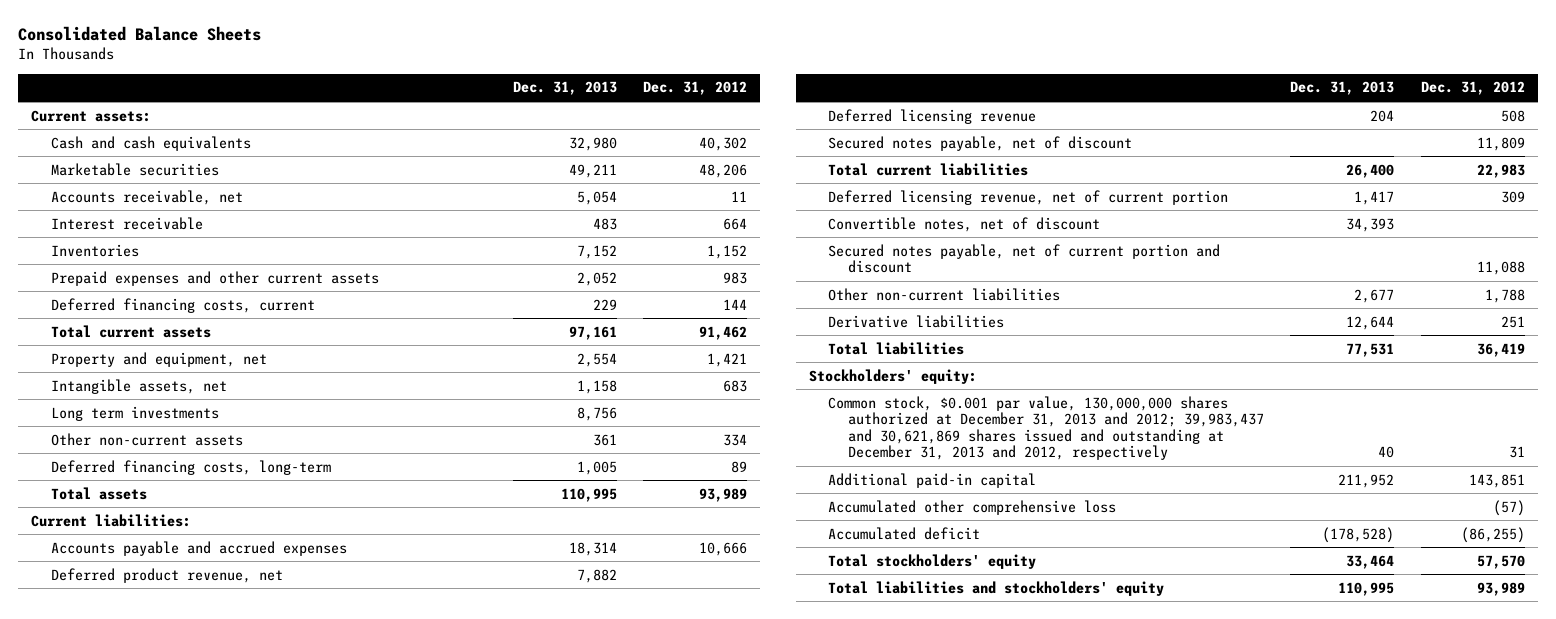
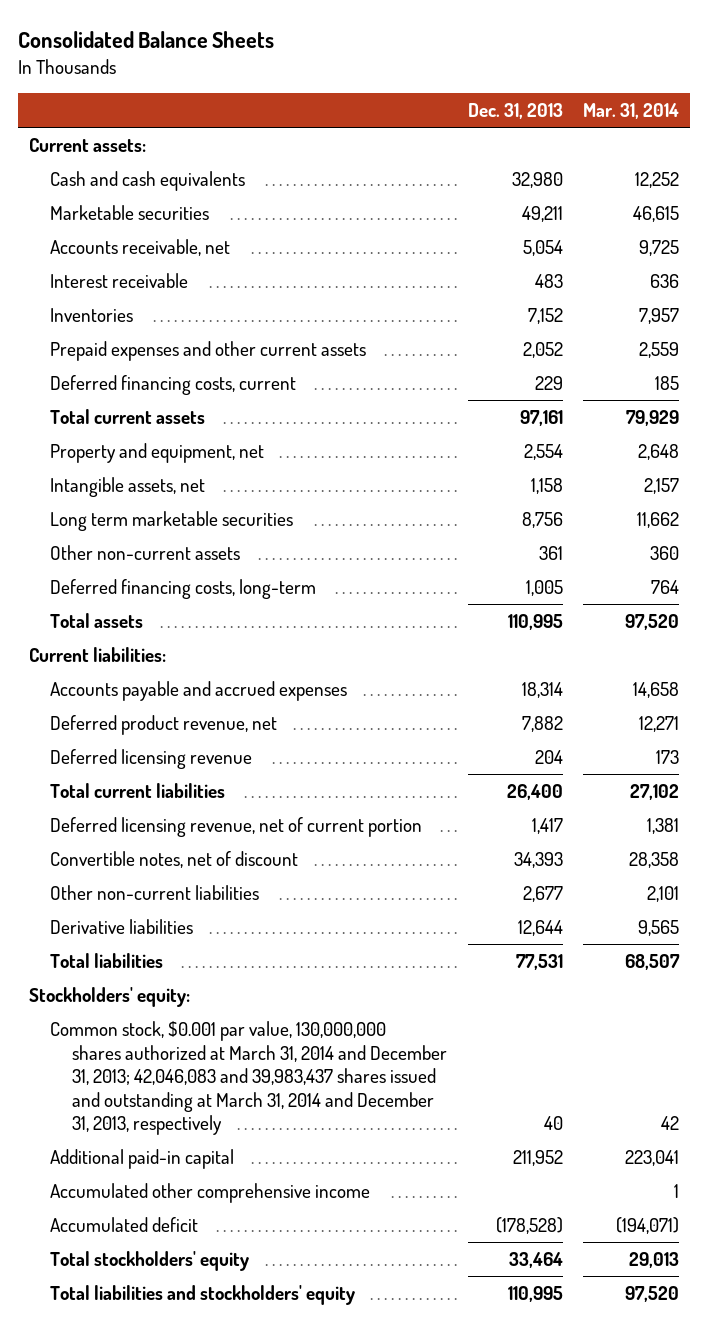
[642,81,747,96] Dec. 31, 2012 -> none
none -> [583,103,680,120] Mar. 31, 2014
[50,405,219,421] Long term investments -> [50,510,294,531] Long term marketable securities
[828,135,1133,151] Secured notes payable, net of discount -> none
[828,243,1221,274] Secured notes payable, net of current portion and discount -> none
[828,395,1265,460] Common stock, $0.001 par value, 130,000,000 shares authorized at December 31, 2013 and 2012; 39,983,437 and 30,621,869 shares issued and outstanding at December 31, 2013 and 2012, respectively -> [50,1020,448,1136] Common stock, $0.001 par value, 130,000,000 shares authorized at March 31, 2014 and December 31, 2013; 42,046,083 and 39,983,437 shares issued and outstanding at March 31, 2014 and December 31, 2013, respectively
[828,499,1117,515] Accumulated other comprehensive loss -> [50,1182,371,1203] Accumulated other comprehensive income

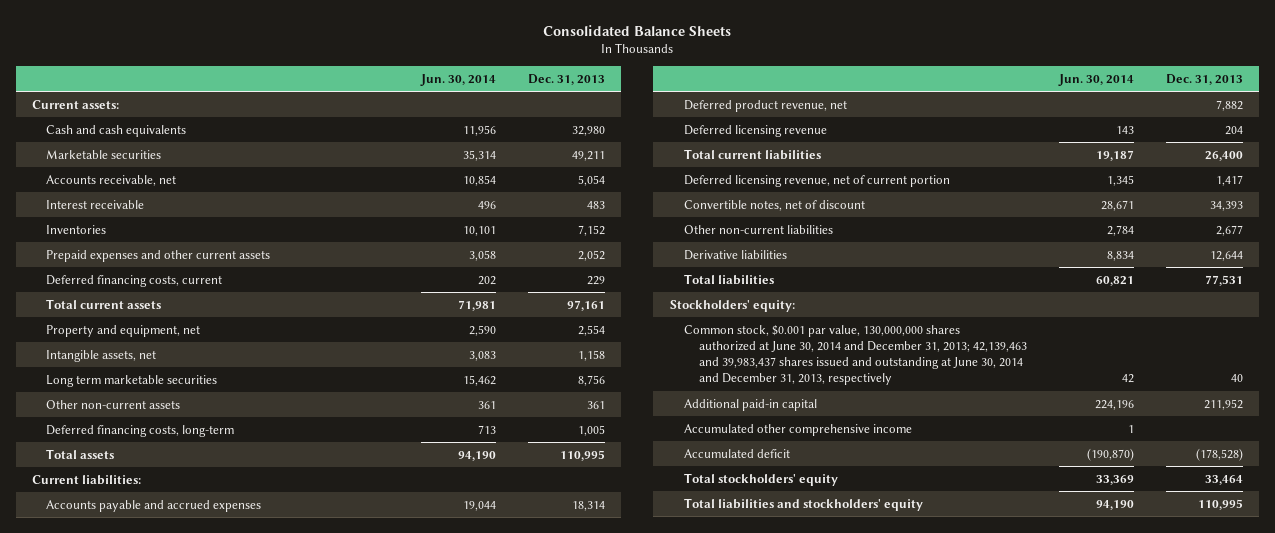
[583,103,680,120] Mar. 31, 2014 -> none
none -> [420,73,497,86] Jun. 30, 2014
[50,1020,448,1136] Common stock, $0.001 par value, 130,000,000 shares authorized at March 31, 2014 and December 31, 2013; 42,046,083 and 39,983,437 shares issued and outstanding at March 31, 2014 and December 31, 2013, respectively -> [684,324,1027,386] Common stock, $0.001 par value, 130,000,000 shares authorized at June 30, 2014 and December 31, 2013; 42,139,463 and 39,983,437 shares issued and outstanding at June 30, 2014 and December 31, 2013, respectively

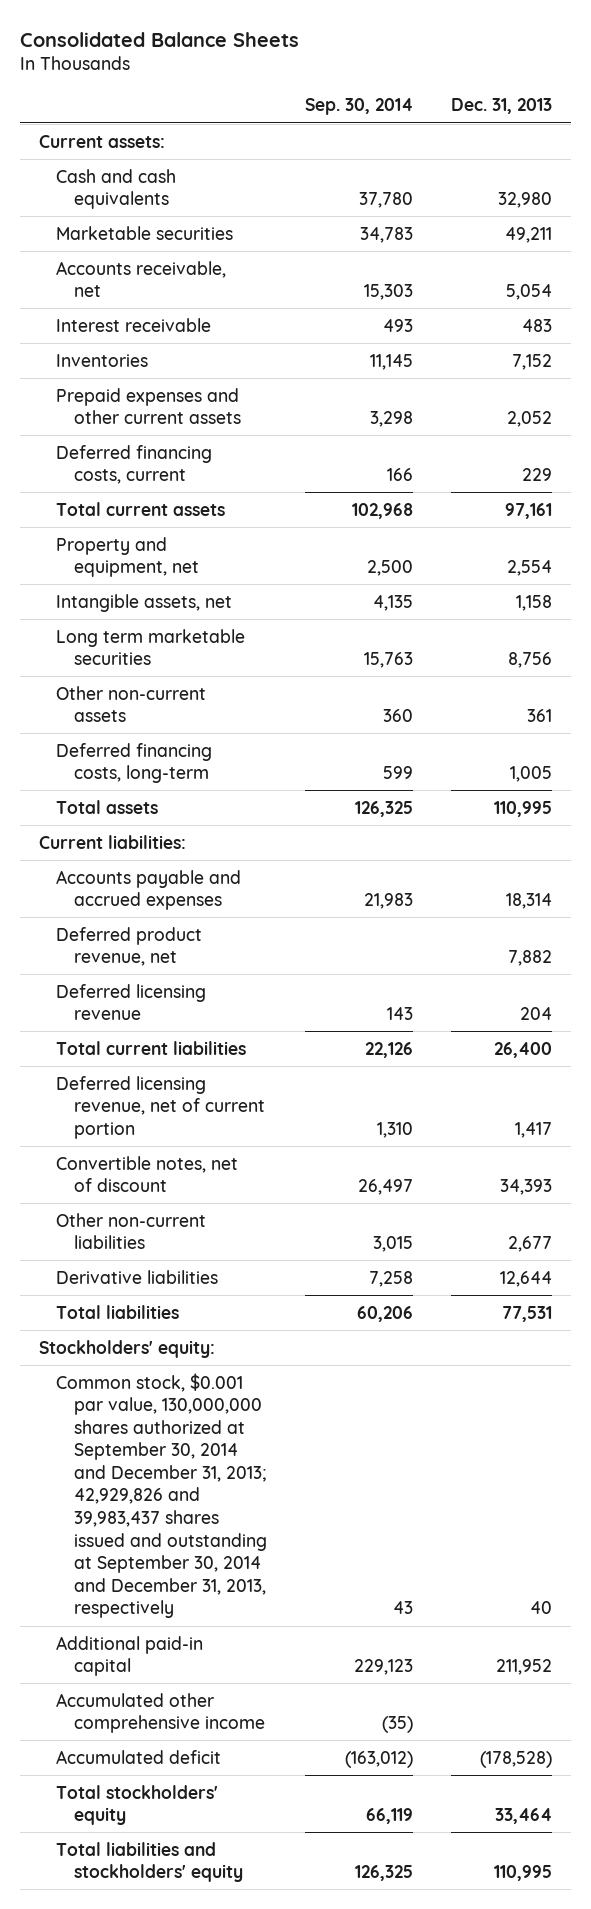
[420,73,497,86] Jun. 30, 2014 -> none
none -> [304,98,413,116] Sep. 30, 2014
[684,324,1027,386] Common stock, $0.001 par value, 130,000,000 shares authorized at June 30, 2014 and December 31, 2013; 42,139,463 and 39,983,437 shares issued and outstanding at June 30, 2014 and December 31, 2013, respectively -> [56,1372,267,1619] Common stock, $0.001 par value, 130,000,000 shares authorized at September 30, 2014 and December 31, 2013; 42,929,826 and 39,983,437 shares issued and outstanding at September 30, 2014 and December 31, 2013, respectively

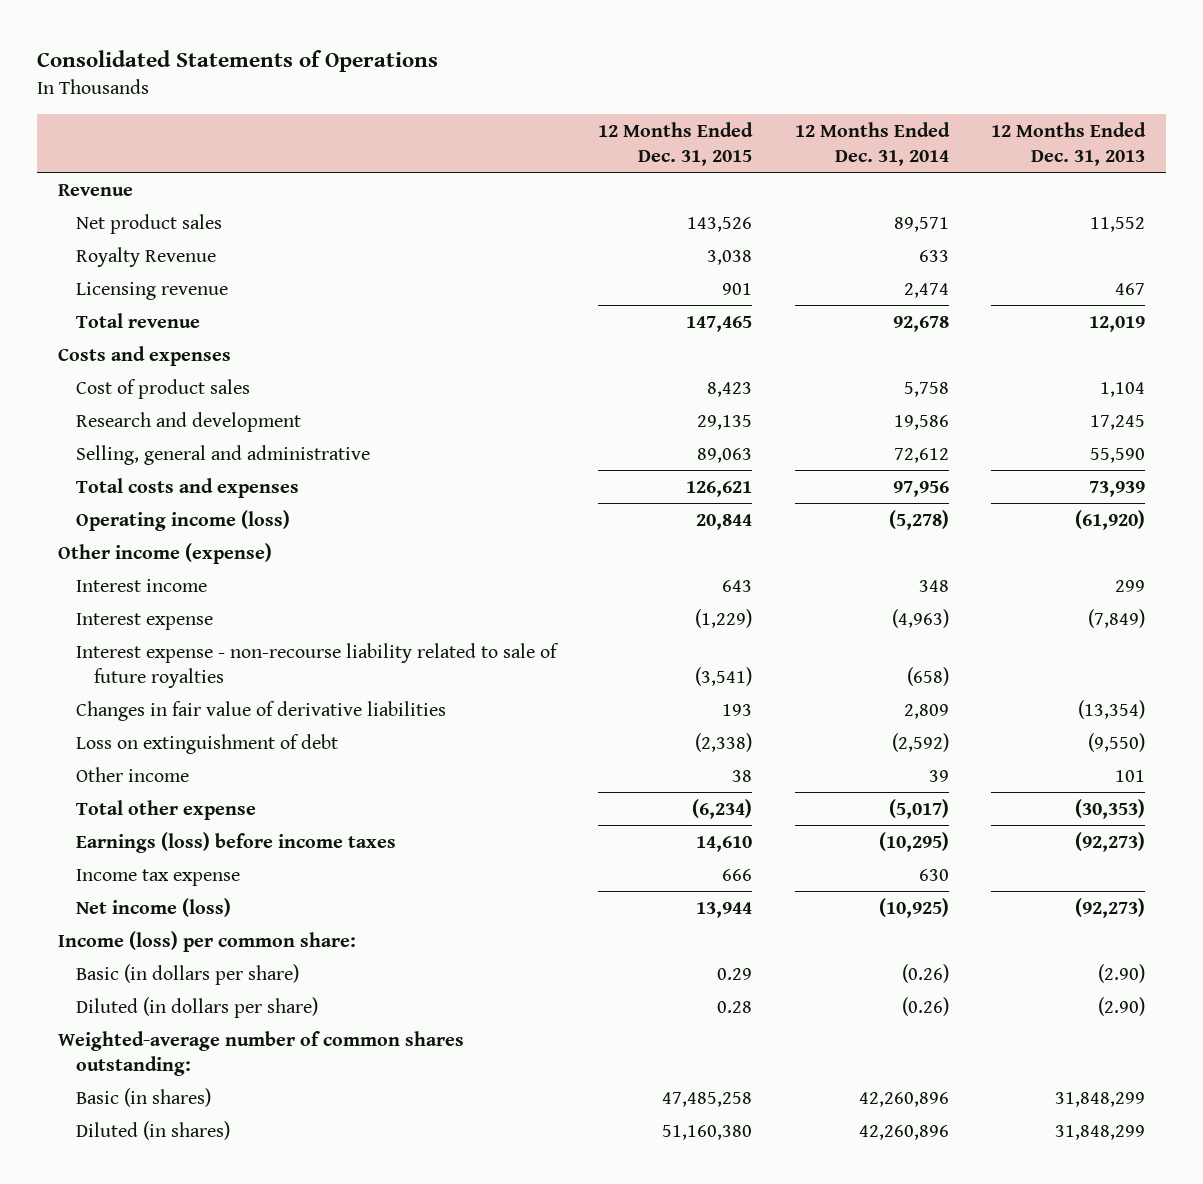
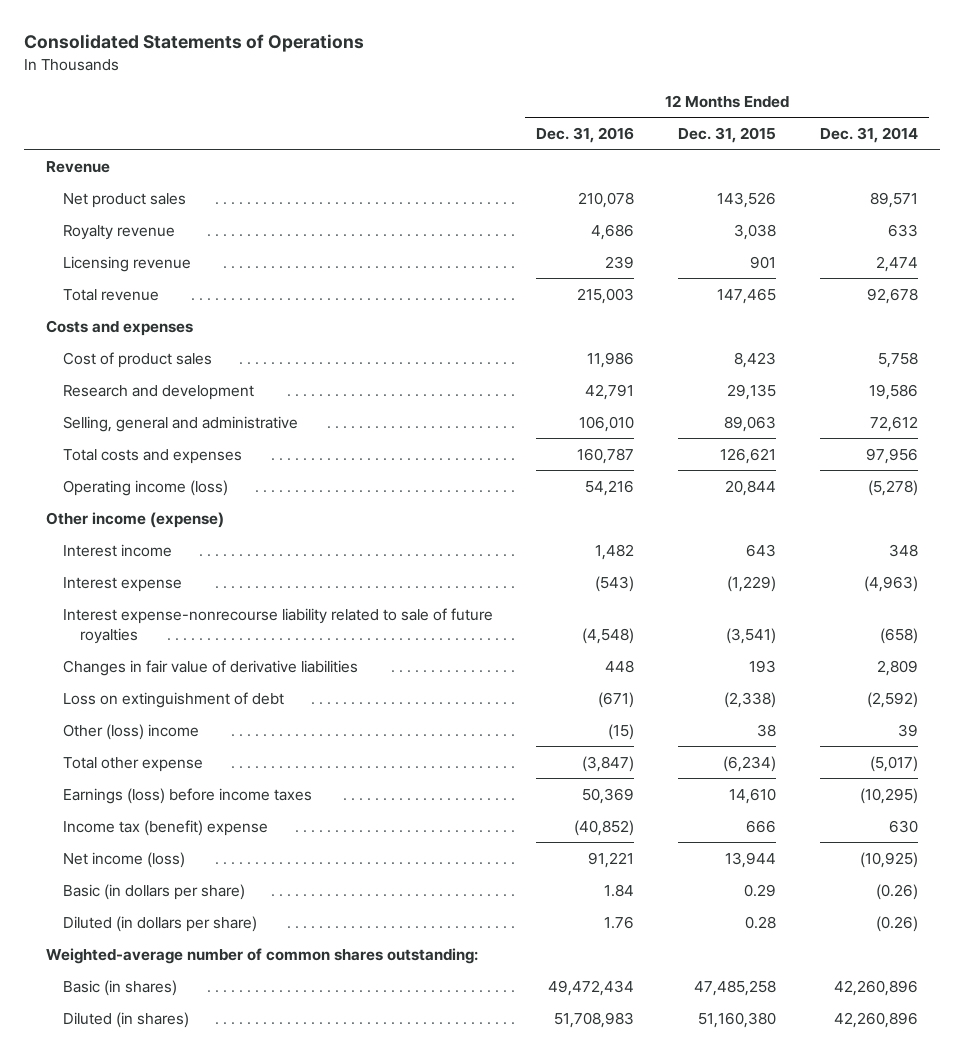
[991,121,1147,166] 12 Months Ended Dec. 31, 2013 -> none
none -> [536,126,635,143] Dec. 31, 2016
[75,246,216,267] Royalty Revenue -> [62,224,175,240] Royalty revenue
[75,642,559,688] Interest expense - non-recourse liability related to sale of future royalties -> [62,607,493,644] Interest expense-nonrecourse liability related to sale of future royalties
[75,766,189,782] Other income -> [62,723,199,740] Other (loss) income
[75,868,240,886] Income tax expense -> [62,819,268,836] Income tax (benefit) expense
[57,930,356,952] Income (loss) per common share: -> none

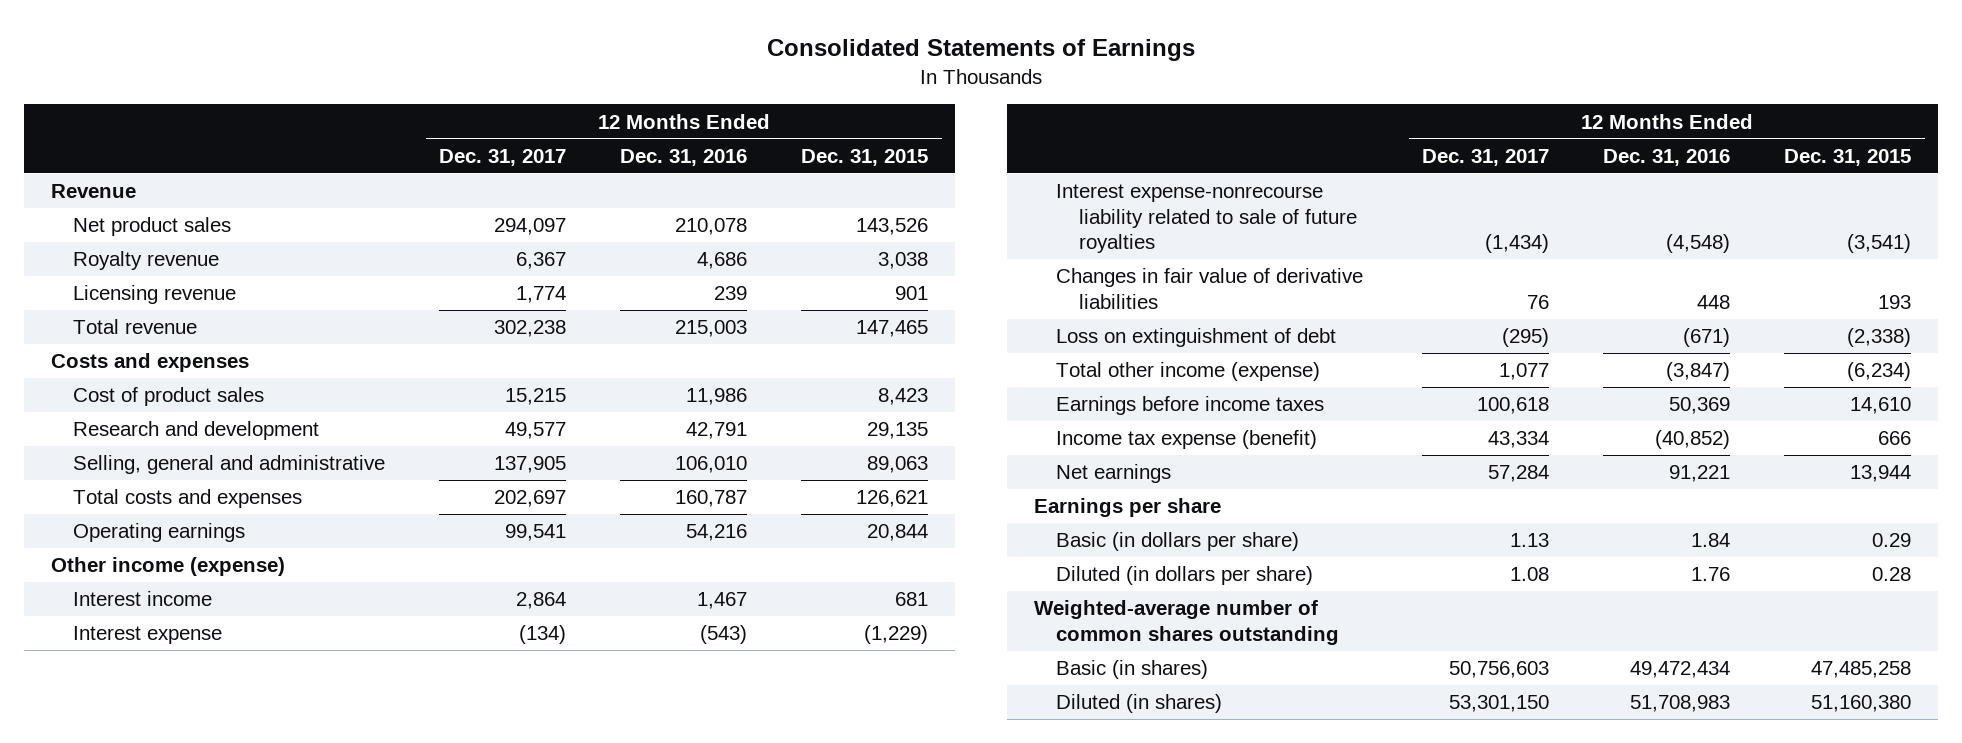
[23,34,364,53] Consolidated Statements of Operations -> [767,38,1196,61] Consolidated Statements of Earnings
[819,126,918,143] Dec. 31, 2014 -> none
none -> [439,148,567,166] Dec. 31, 2017
[62,479,228,496] Operating income (loss) -> [73,523,246,543] Operating earnings
[595,543,635,560] 1,482 -> [697,592,748,610] 1,467
[746,543,777,557] 643 -> [895,592,929,607] 681
[62,723,199,740] Other (loss) income -> none
[62,756,203,772] Total other expense -> [1056,362,1321,382] Total other income (expense)
[62,787,312,804] Earnings (loss) before income taxes -> [1056,396,1325,416] Earnings before income taxes
[62,819,268,836] Income tax (benefit) expense -> [1056,430,1318,450] Income tax expense (benefit)
[62,851,185,868] Net income (loss) -> [1056,464,1172,484] Net earnings
none -> [1033,498,1221,518] Earnings per share
[45,947,478,964] Weighted-average number of common shares outstanding: -> [1033,600,1340,645] Weighted-average number of common shares outstanding

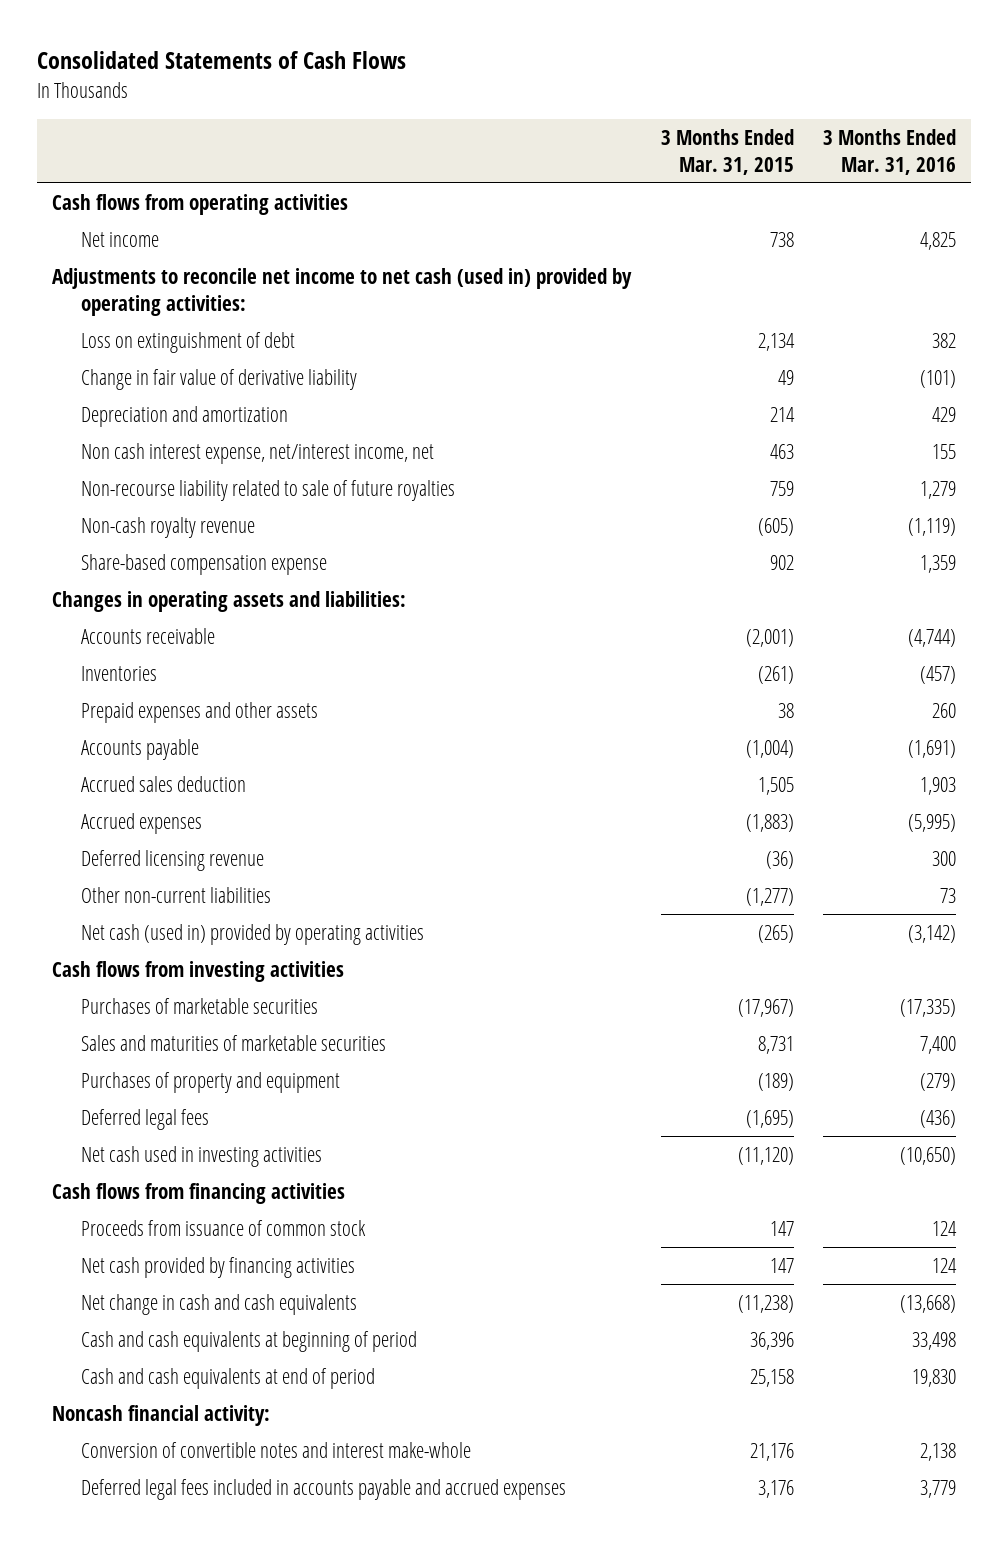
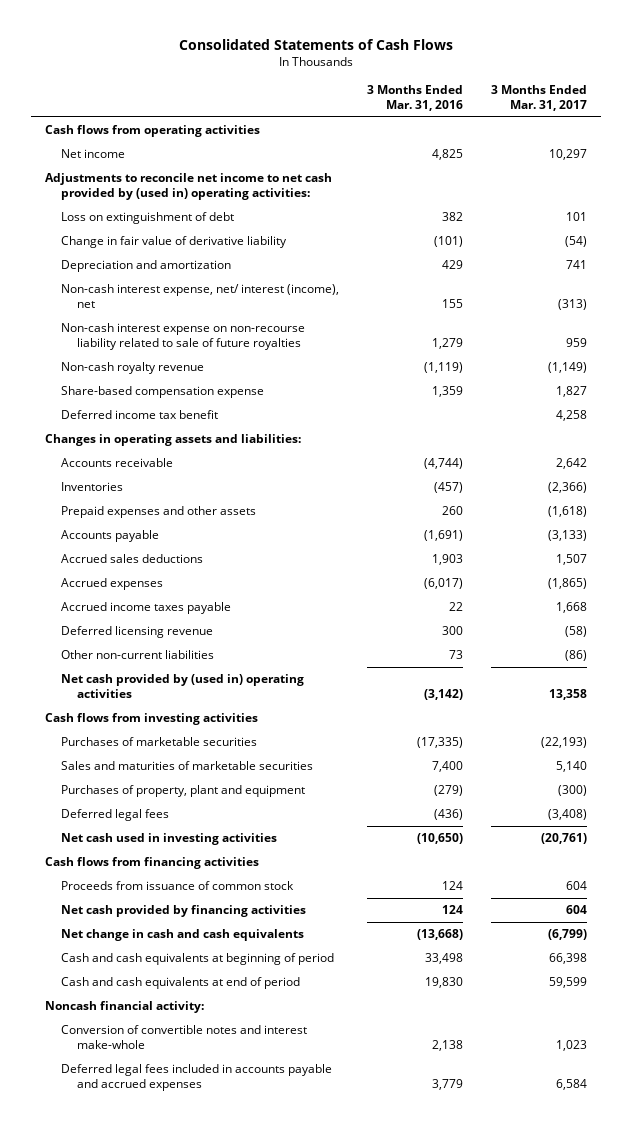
[660,129,794,175] 3 Months Ended Mar. 31, 2015 -> none
none -> [490,85,587,112] 3 Months Ended Mar. 31, 2017
[51,268,632,316] Adjustments to reconcile net income to net cash (used in) provided by operating activities: -> [45,173,333,201] Adjustments to reconcile net income to net cash provided by (used in) operating activities:
[81,443,435,465] Non cash interest expense, net/interest income, net -> [61,284,340,309] Non-cash interest expense, net/ interest (income), net
[81,480,456,502] Non-recourse liability related to sale of future royalties -> [61,323,306,351] Non-cash interest expense on non-recourse liability related to sale of future royalties
none -> [61,410,219,420] Deferred income tax benefit
[81,776,247,793] Accrued sales deduction -> [61,554,204,564] Accrued sales deductions
[908,814,957,833] (5,995) -> [423,578,463,590] (6,017)
none -> [61,602,232,615] Accrued income taxes payable
[81,924,425,946] Net cash (used in) provided by operating activities -> [61,674,305,699] Net cash provided by (used in) operating activities
[81,1072,341,1094] Purchases of property and equipment -> [61,785,306,798] Purchases of property, plant and equipment

